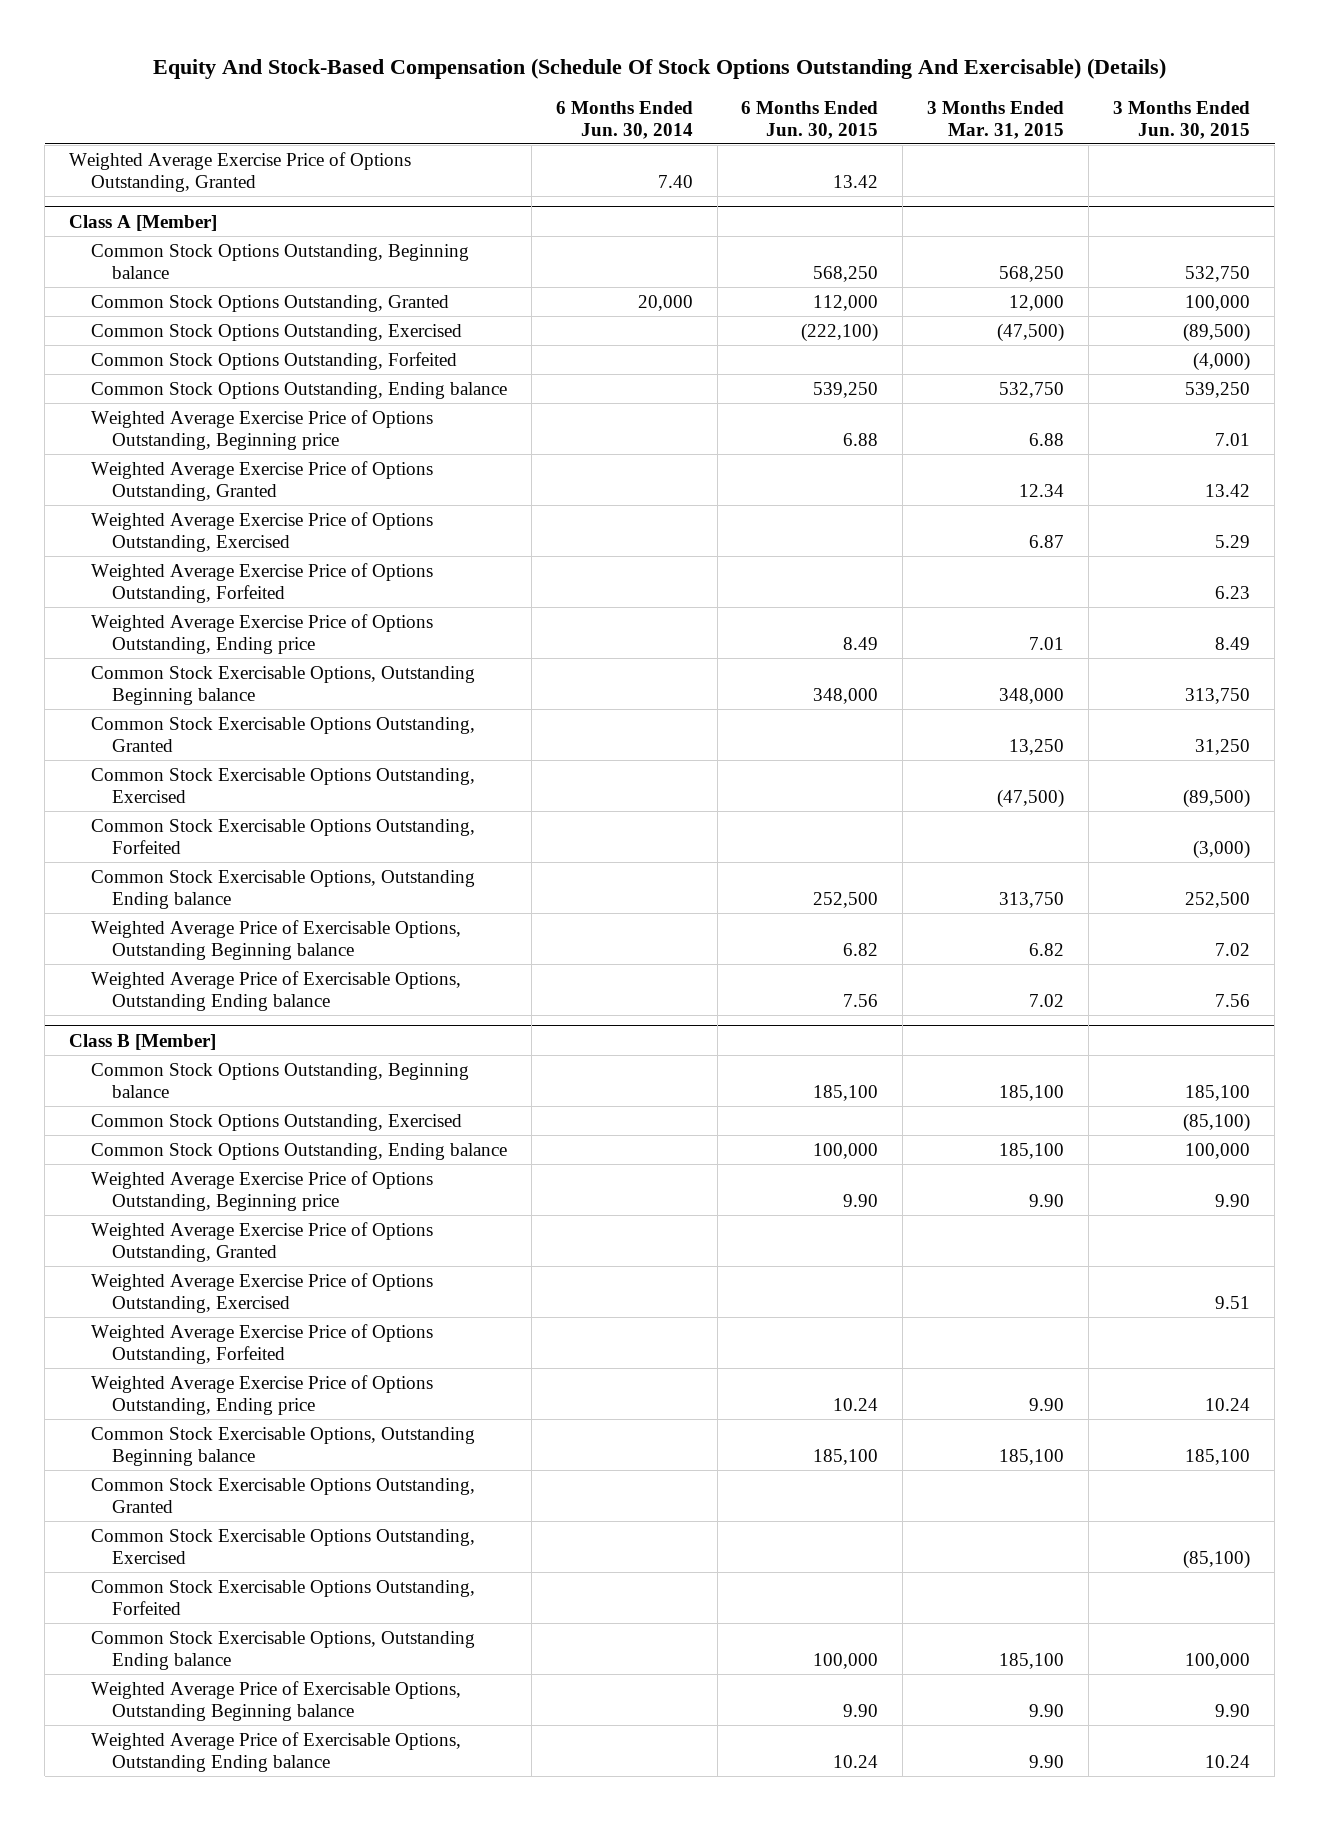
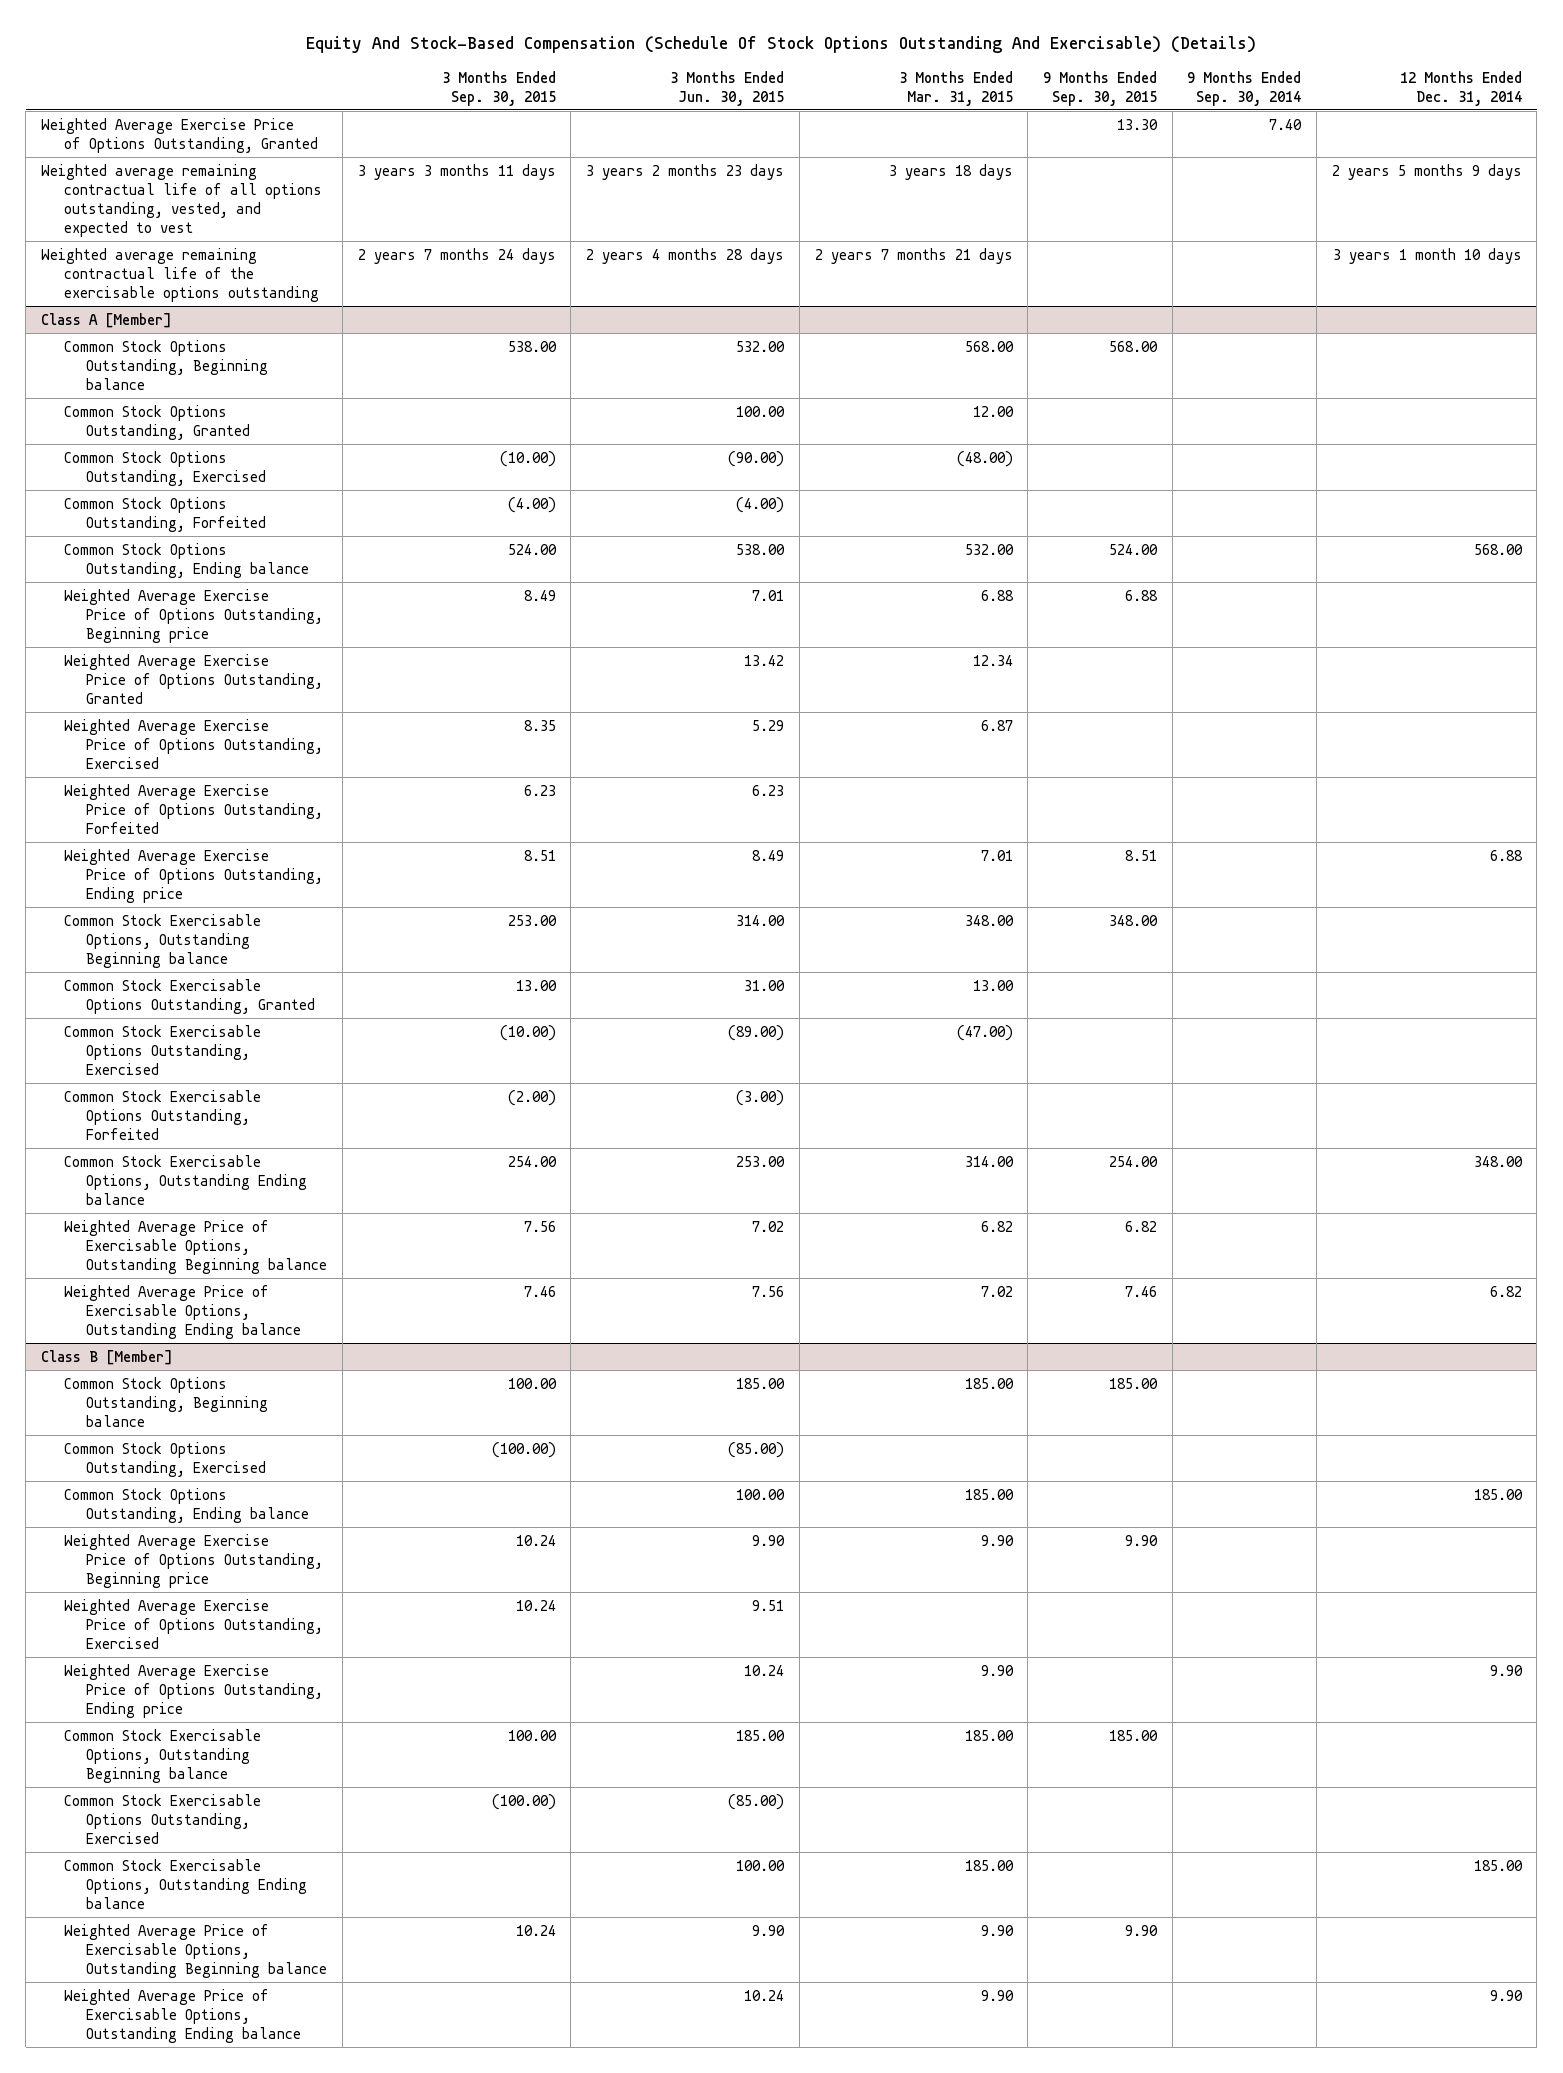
[555,100,693,139] 6 Months Ended Jun. 30, 2014 -> none
[741,100,879,139] 6 Months Ended Jun. 30, 2015 -> none
none -> [441,70,556,106] 3 Months Ended Sep. 30, 2015
none -> [1042,70,1157,106] 9 Months Ended Sep. 30, 2015
none -> [1187,70,1302,106] 9 Months Ended Sep. 30, 2014
none -> [1399,70,1522,106] 12 Months Ended Dec. 31, 2014
none -> [40,163,322,237] Weighted average remaining contractual life of all options outstanding, vested, and expected to vest
none -> [40,247,319,302] Weighted average remaining contractual life of the exercisable options outstanding
[999,265,1065,282] 568,250 -> [964,340,1014,352] 568.00
[1185,265,1251,282] 532,750 -> [736,340,786,352] 532.00
[1009,294,1065,311] 12,000 -> [972,405,1014,417] 12.00
[1185,294,1251,311] 100,000 -> [736,405,786,417] 100.00
[997,322,1065,342] (47,500) -> [956,450,1013,467] (48.00)
[1183,322,1251,342] (89,500) -> [728,450,785,467] (90.00)
[1193,351,1251,371] (4,000) -> [736,496,785,513] (4.00)
[999,381,1065,398] 532,750 -> [964,543,1014,555] 532.00
[1185,381,1251,398] 539,250 -> [736,543,786,555] 538.00
[999,687,1065,704] 348,000 -> [964,914,1014,926] 348.00
[1185,687,1251,704] 313,750 -> [736,914,786,926] 314.00
[1009,738,1065,755] 13,250 -> [972,979,1014,991] 13.00
[1195,738,1251,755] 31,250 -> [744,979,786,991] 31.00
[997,788,1065,808] (47,500) -> [956,1024,1013,1041] (47.00)
[1183,788,1251,808] (89,500) -> [728,1024,785,1041] (89.00)
[1193,839,1251,859] (3,000) -> [736,1089,785,1106] (3.00)
[999,891,1065,908] 313,750 -> [964,1155,1014,1167] 314.00
[1185,891,1251,908] 252,500 -> [736,1155,786,1167] 253.00
[999,1084,1065,1101] 185,100 -> [964,1377,1014,1389] 185.00
[1185,1084,1251,1101] 185,100 -> [736,1377,786,1389] 185.00
[1183,1112,1251,1132] (85,100) -> [728,1441,785,1458] (85.00)
[999,1142,1065,1159] 185,100 -> [964,1488,1014,1500] 185.00
[1185,1142,1251,1159] 100,000 -> [736,1488,786,1500] 100.00
[90,1221,433,1262] Weighted Average Exercise Price of Options Outstanding, Granted -> none
[90,1323,433,1364] Weighted Average Exercise Price of Options Outstanding, Forfeited -> none
[90,1477,475,1513] Common Stock Exercisable Options Outstanding, Granted -> none
[90,1579,475,1615] Common Stock Exercisable Options Outstanding, Forfeited -> none
[999,1448,1065,1465] 185,100 -> [964,1729,1014,1741] 185.00
[1185,1448,1251,1465] 185,100 -> [736,1729,786,1741] 185.00
[1183,1549,1251,1569] (85,100) -> [728,1793,785,1810] (85.00)
[999,1652,1065,1669] 185,100 -> [964,1859,1014,1871] 185.00
[1185,1652,1251,1669] 100,000 -> [736,1859,786,1871] 100.00

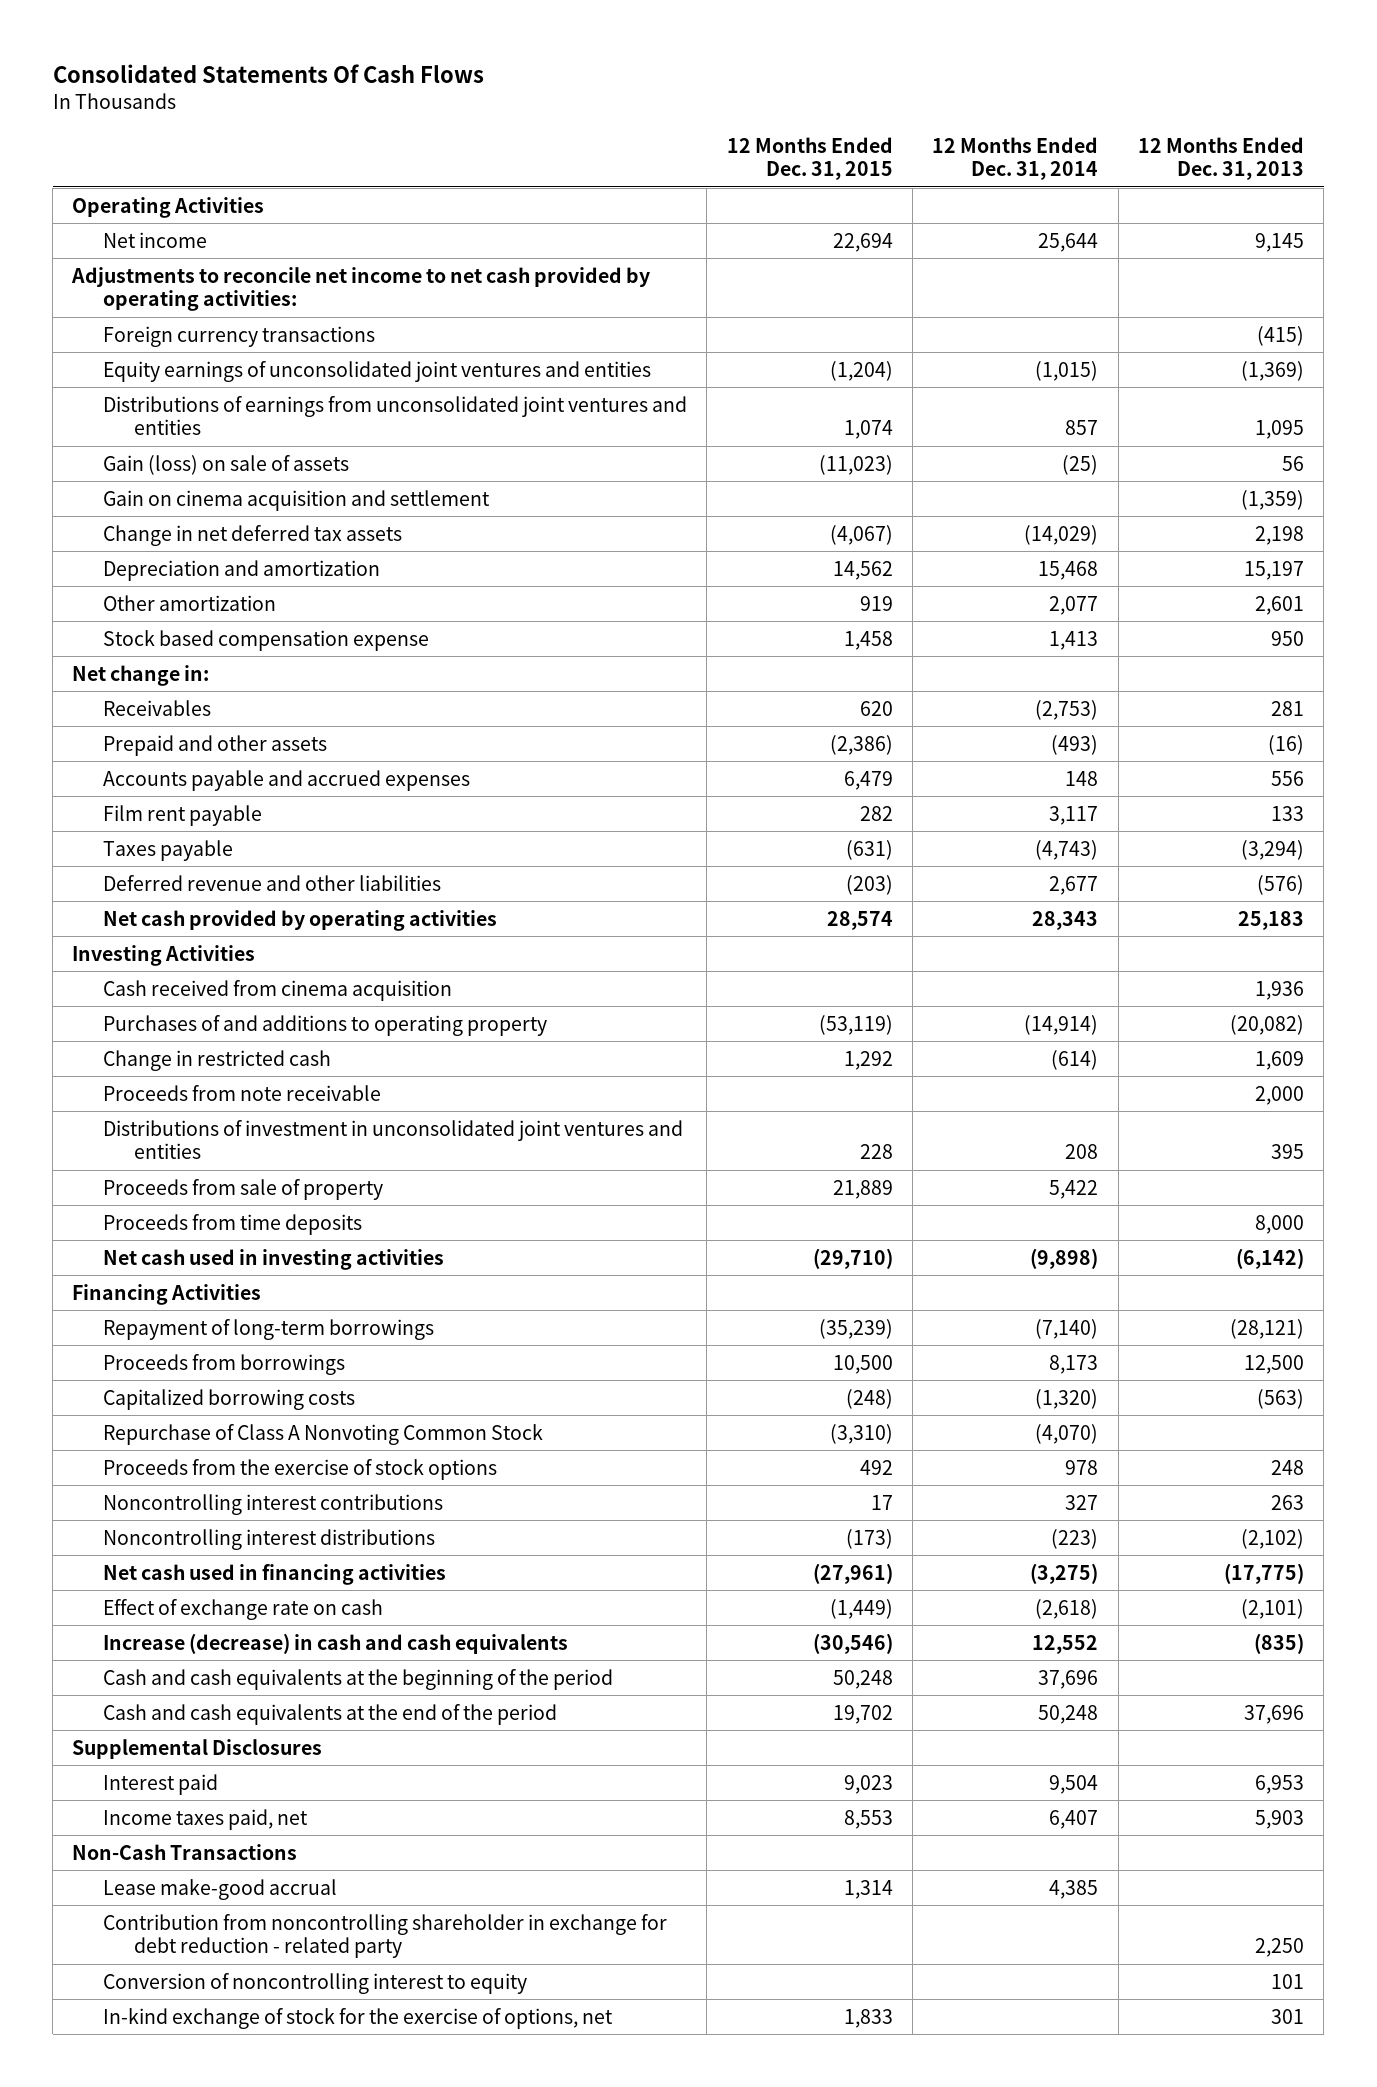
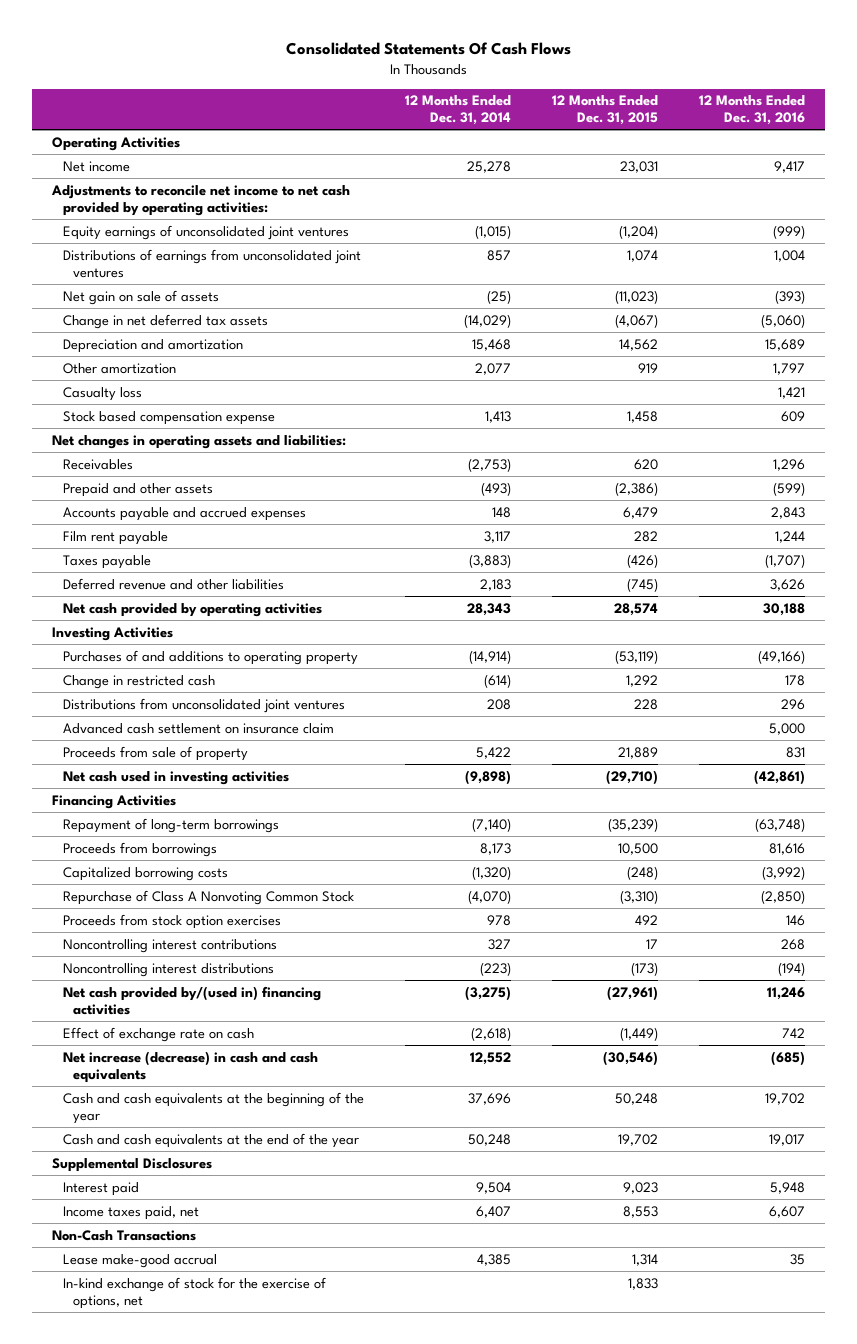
[1138,136,1305,181] 12 Months Ended Dec. 31, 2013 -> none
none -> [698,95,805,126] 12 Months Ended Dec. 31, 2016
[832,232,893,252] 22,694 -> [619,160,658,173] 23,031
[1038,232,1099,252] 25,644 -> [466,160,511,173] 25,278
[103,325,376,347] Foreign currency transactions -> none
[103,489,491,511] Gain on cinema acquisition and settlement -> none
[103,360,652,382] Equity earnings of unconsolidated joint ventures and entities -> [62,224,349,240] Equity earnings of unconsolidated joint ventures
[103,395,688,436] Distributions of earnings from unconsolidated joint ventures and entities -> [62,248,361,278] Distributions of earnings from unconsolidated joint ventures
[103,454,350,475] Gain (loss) on sale of assets -> [62,289,219,305] Net gain on sale of assets
none -> [62,386,142,401] Casualty loss
[72,664,210,686] Net change in: -> [52,434,347,449] Net changes in operating assets and liabilities:
[845,839,893,860] (631) -> [626,553,658,568] (426)
[1035,839,1099,860] (4,743) -> [468,553,511,568] (3,883)
[845,874,893,895] (203) -> [626,577,658,592] (745)
[1049,875,1099,895] 2,677 -> [479,578,511,591] 2,183
[103,979,453,1001] Cash received from cinema acquisition -> none
[103,1084,382,1101] Proceeds from note receivable -> none
[103,1119,684,1160] Distributions of investment in unconsolidated joint ventures and entities -> [62,697,345,713] Distributions from unconsolidated joint ventures
none -> [62,722,334,734] Advanced cash settlement on insurance claim
[103,1213,363,1235] Proceeds from time deposits -> none
[103,1458,498,1480] Proceeds from the exercise of stock options -> [62,913,281,929] Proceeds from stock option exercises
[103,1563,447,1585] Net cash used in financing activities -> [62,985,321,1015] Net cash provided by/(used in) financing activities
[103,1632,569,1654] Increase (decrease) in cash and cash equivalents -> [62,1050,318,1083] Net increase (decrease) in cash and cash equivalents
[103,1668,614,1690] Cash and cash equivalents at the beginning of the period -> [62,1091,364,1124] Cash and cash equivalents at the beginning of the year
[103,1703,558,1725] Cash and cash equivalents at the end of the period -> [62,1132,359,1148] Cash and cash equivalents at the end of the year
[103,1913,668,1959] Contribution from noncontrolling shareholder in exchange for debt reduction - related party -> none
[103,1972,528,1994] Conversion of noncontrolling interest to equity -> none

